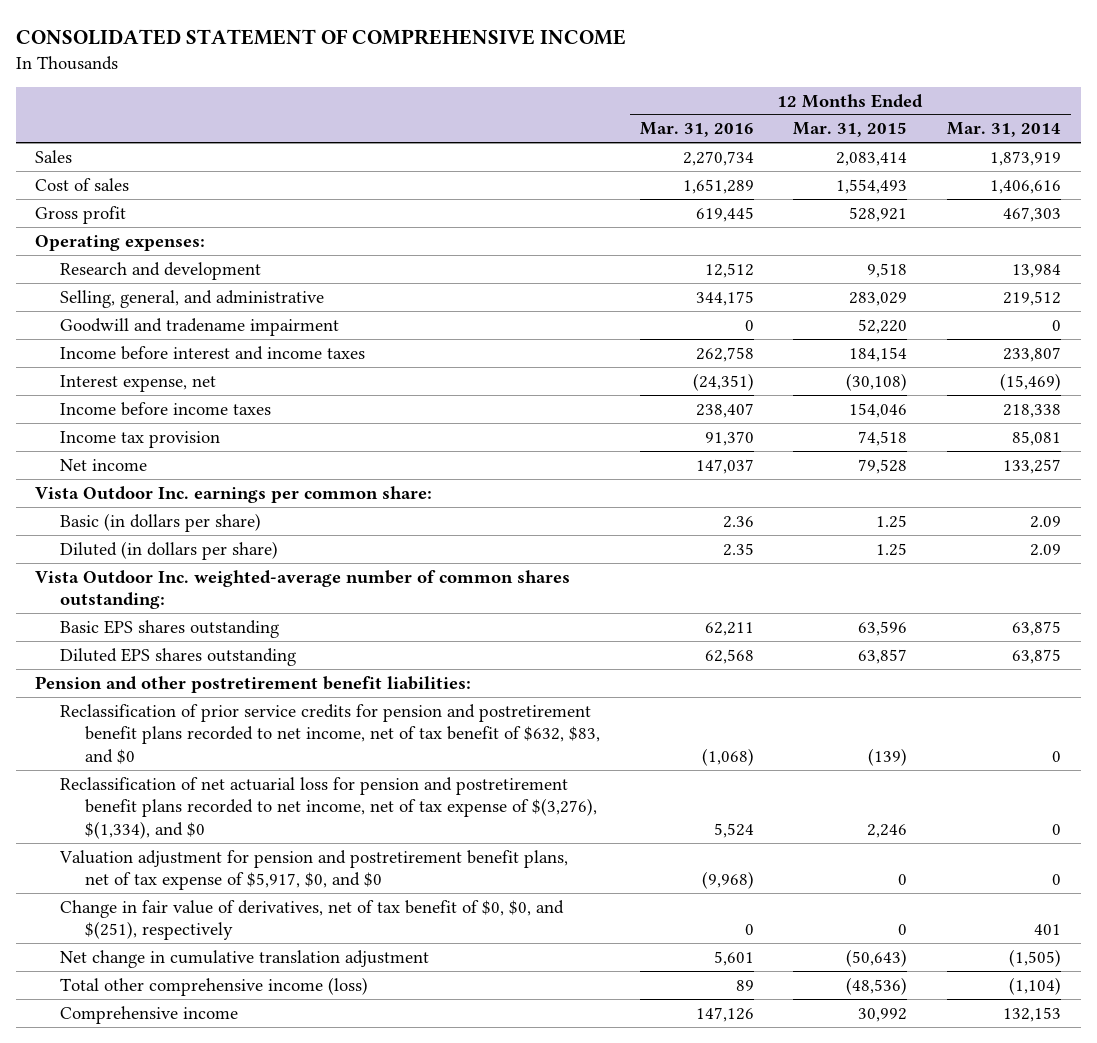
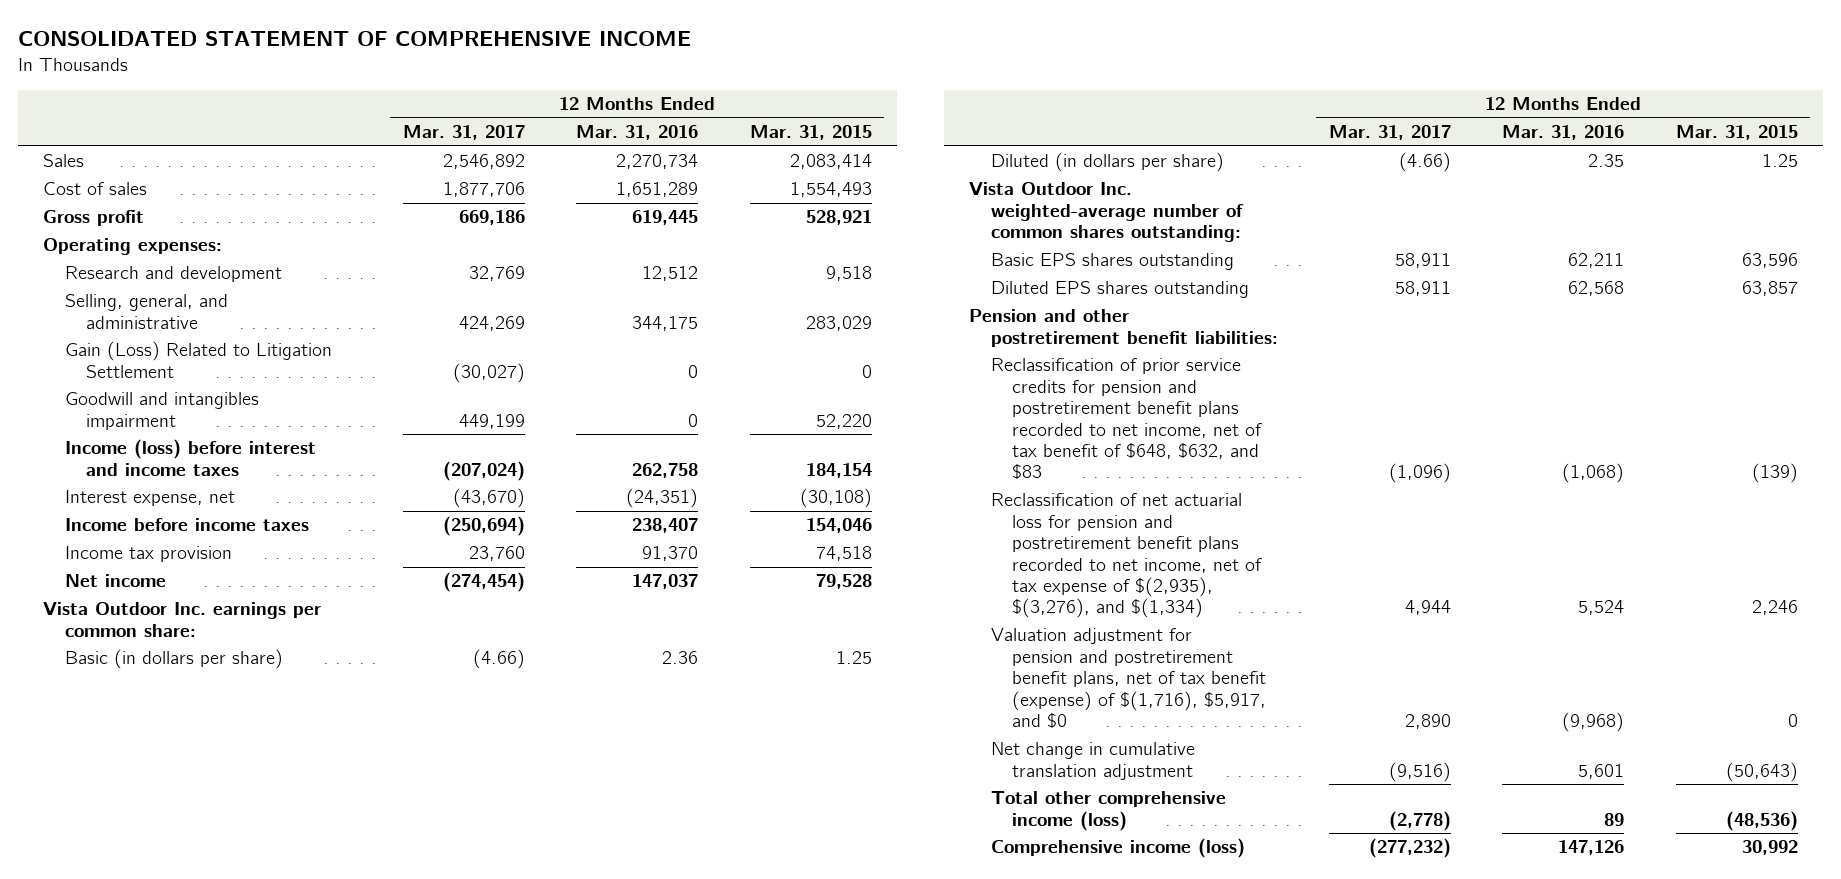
[947,122,1062,138] Mar. 31, 2014 -> none
none -> [402,125,525,141] Mar. 31, 2017
none -> [64,341,332,378] Gain (Loss) Related to Litigation Settlement
[60,317,340,336] Goodwill and tradename impairment -> [64,392,259,430] Goodwill and intangibles impairment
[60,345,366,360] Income before interest and income taxes -> [64,439,316,476] Income (loss) before interest and income taxes
[60,899,565,941] Change in fair value of derivatives, net of tax benefit of $0, $0, and $(251), respectively -> none
[60,703,601,765] Reclassification of prior service credits for pension and postretirement benefit plans recorded to net income, net of tax benefit of $632, $83, and $0 -> [990,358,1263,480] Reclassification of prior service credits for pension and postretirement benefit plans recorded to net income, net of tax benefit of $648, $632, and $83
[60,776,598,840] Reclassification of net actuarial loss for pension and postretirement benefit plans recorded to net income, net of tax expense of $(3,276), $(1,334), and $0 -> [990,493,1263,619] Reclassification of net actuarial loss for pension and postretirement benefit plans recorded to net income, net of tax expense of $(2,935), $(3,276), and $(1,334)
[59,849,569,891] Valuation adjustment for pension and postretirement benefit plans, net of tax expense of $5,917, $0, and $0 -> [990,628,1267,729] Valuation adjustment for pension and postretirement benefit plans, net of tax benefit (expense) of $(1,716), $5,917, and $0
[60,1005,239,1024] Comprehensive income -> [990,838,1245,859] Comprehensive income (loss)

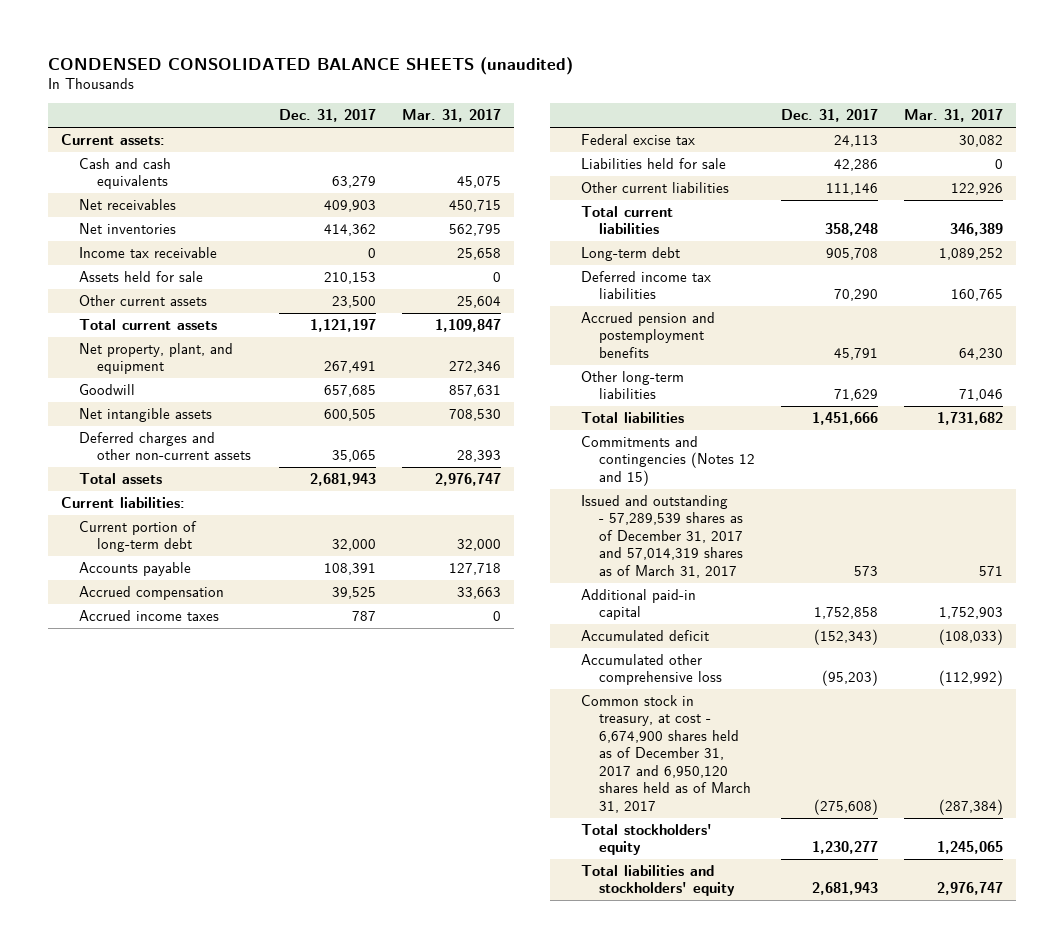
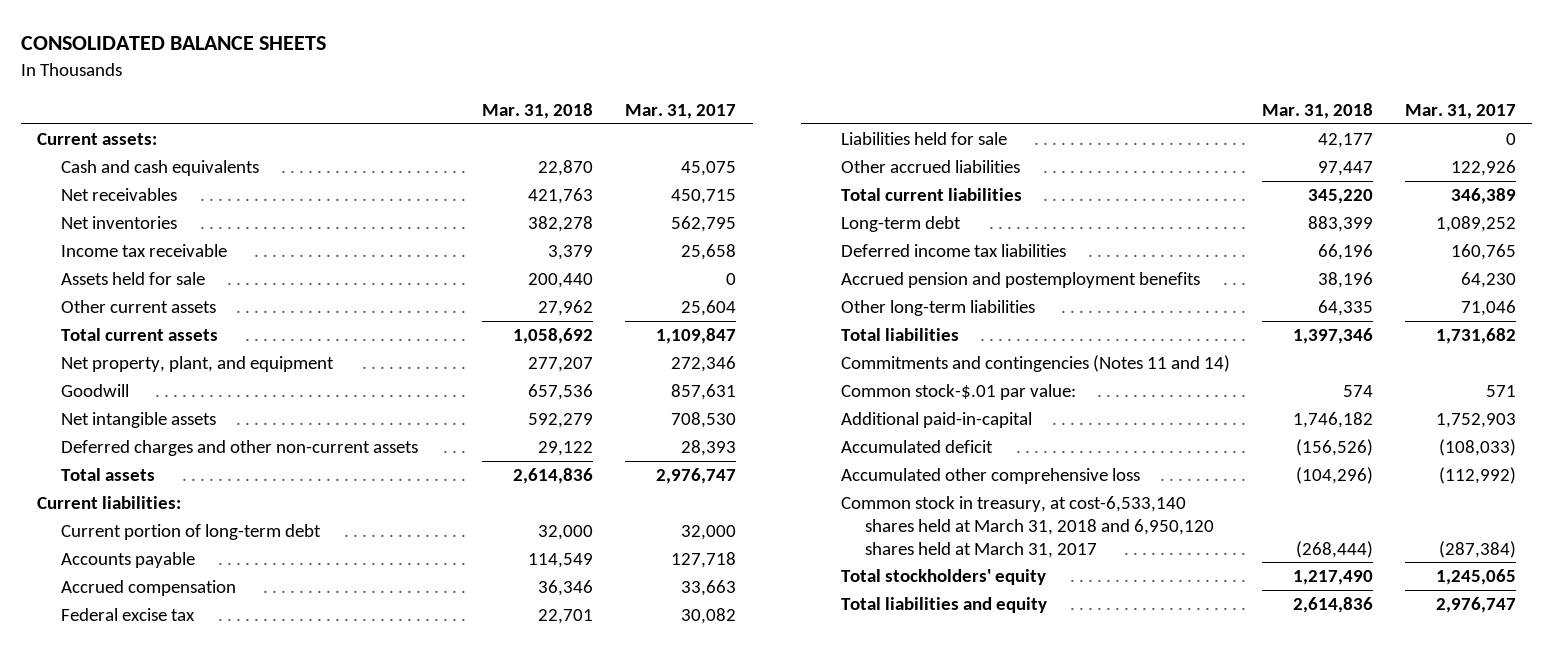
[47,56,573,75] CONDENSED CONSOLIDATED BALANCE SHEETS (unaudited) -> [20,36,326,51] CONSOLIDATED BALANCE SHEETS
[279,109,377,123] Dec. 31, 2017 -> none
none -> [482,102,594,119] Mar. 31, 2018
[78,609,219,621] Accrued income taxes -> none
[580,181,729,193] Other current liabilities -> [840,160,1020,174] Other accrued liabilities
[580,435,756,486] Commitments and contingencies (Notes 12 and 15) -> [840,355,1230,373] Commitments and contingencies (Notes 11 and 14)
[580,494,744,578] Issued and outstanding - 57,289,539 shares as of December 31, 2017 and 57,014,319 shares as of March 31, 2017 -> [840,384,1076,401] Common stock-$.01 par value:
[580,588,696,621] Additional paid-in capital -> [840,412,1032,429] Additional paid-in-capital
[580,694,752,813] Common stock in treasury, at cost - 6,674,900 shares held as of December 31, 2017 and 6,950,120 shares held as of March 31, 2017 -> [840,496,1214,558] Common stock in treasury, at cost-6,533,140 shares held at March 31, 2018 and 6,950,120 shares held at March 31, 2017
[580,864,736,897] Total liabilities and stockholders' equity -> [840,597,1047,614] Total liabilities and equity

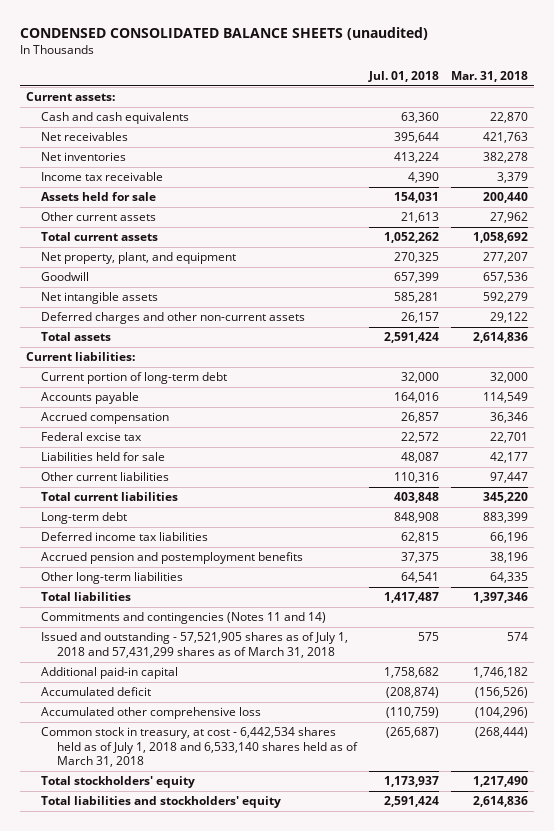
[20,36,326,51] CONSOLIDATED BALANCE SHEETS -> [19,27,428,41] CONDENSED CONSOLIDATED BALANCE SHEETS (unaudited)
[625,103,737,119] Mar. 31, 2017 -> none
none -> [367,70,439,82] Jul. 01, 2018
[840,160,1020,174] Other accrued liabilities -> [41,472,170,482] Other current liabilities
[840,384,1076,401] Common stock-$.01 par value: -> [41,632,349,658] Issued and outstanding - 57,521,905 shares as of July 1, 2018 and 57,431,299 shares as of March 31, 2018
[840,412,1032,429] Additional paid-in-capital -> [41,667,179,680] Additional paid-in capital
[840,496,1214,558] Common stock in treasury, at cost-6,533,140 shares held at March 31, 2018 and 6,950,120 shares held at March 31, 2017 -> [41,727,358,768] Common stock in treasury, at cost - 6,442,534 shares held as of July 1, 2018 and 6,533,140 shares held as of March 31, 2018
[840,597,1047,614] Total liabilities and equity -> [41,796,282,809] Total liabilities and stockholders' equity

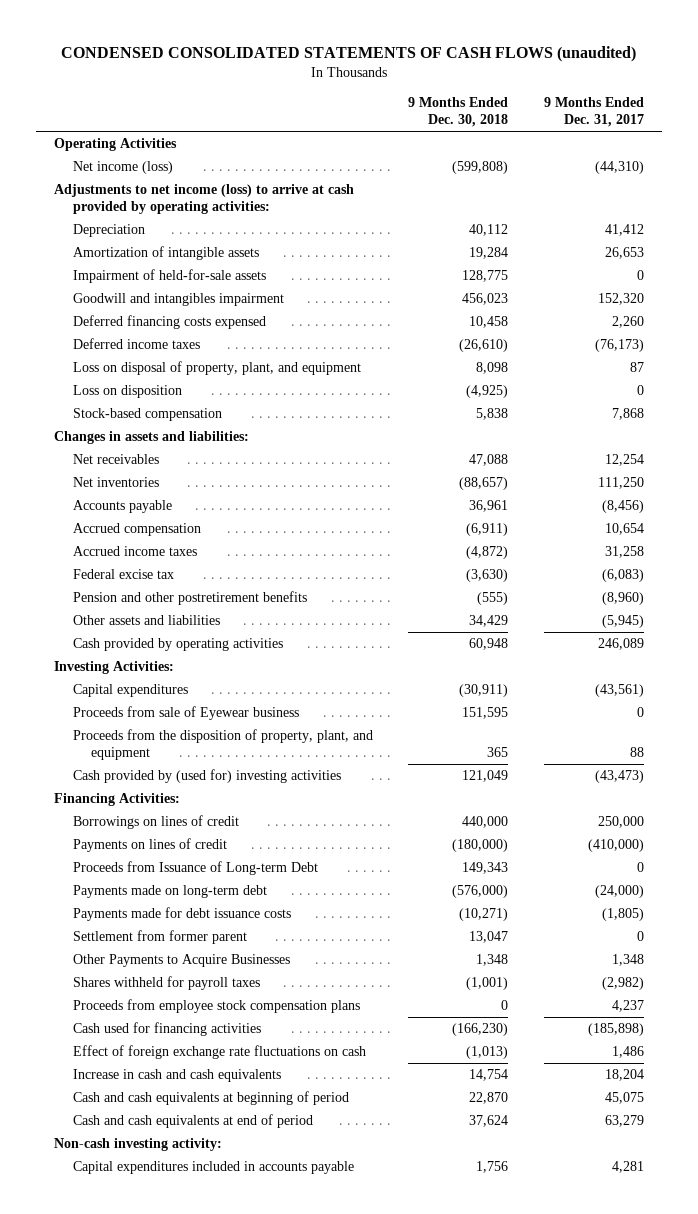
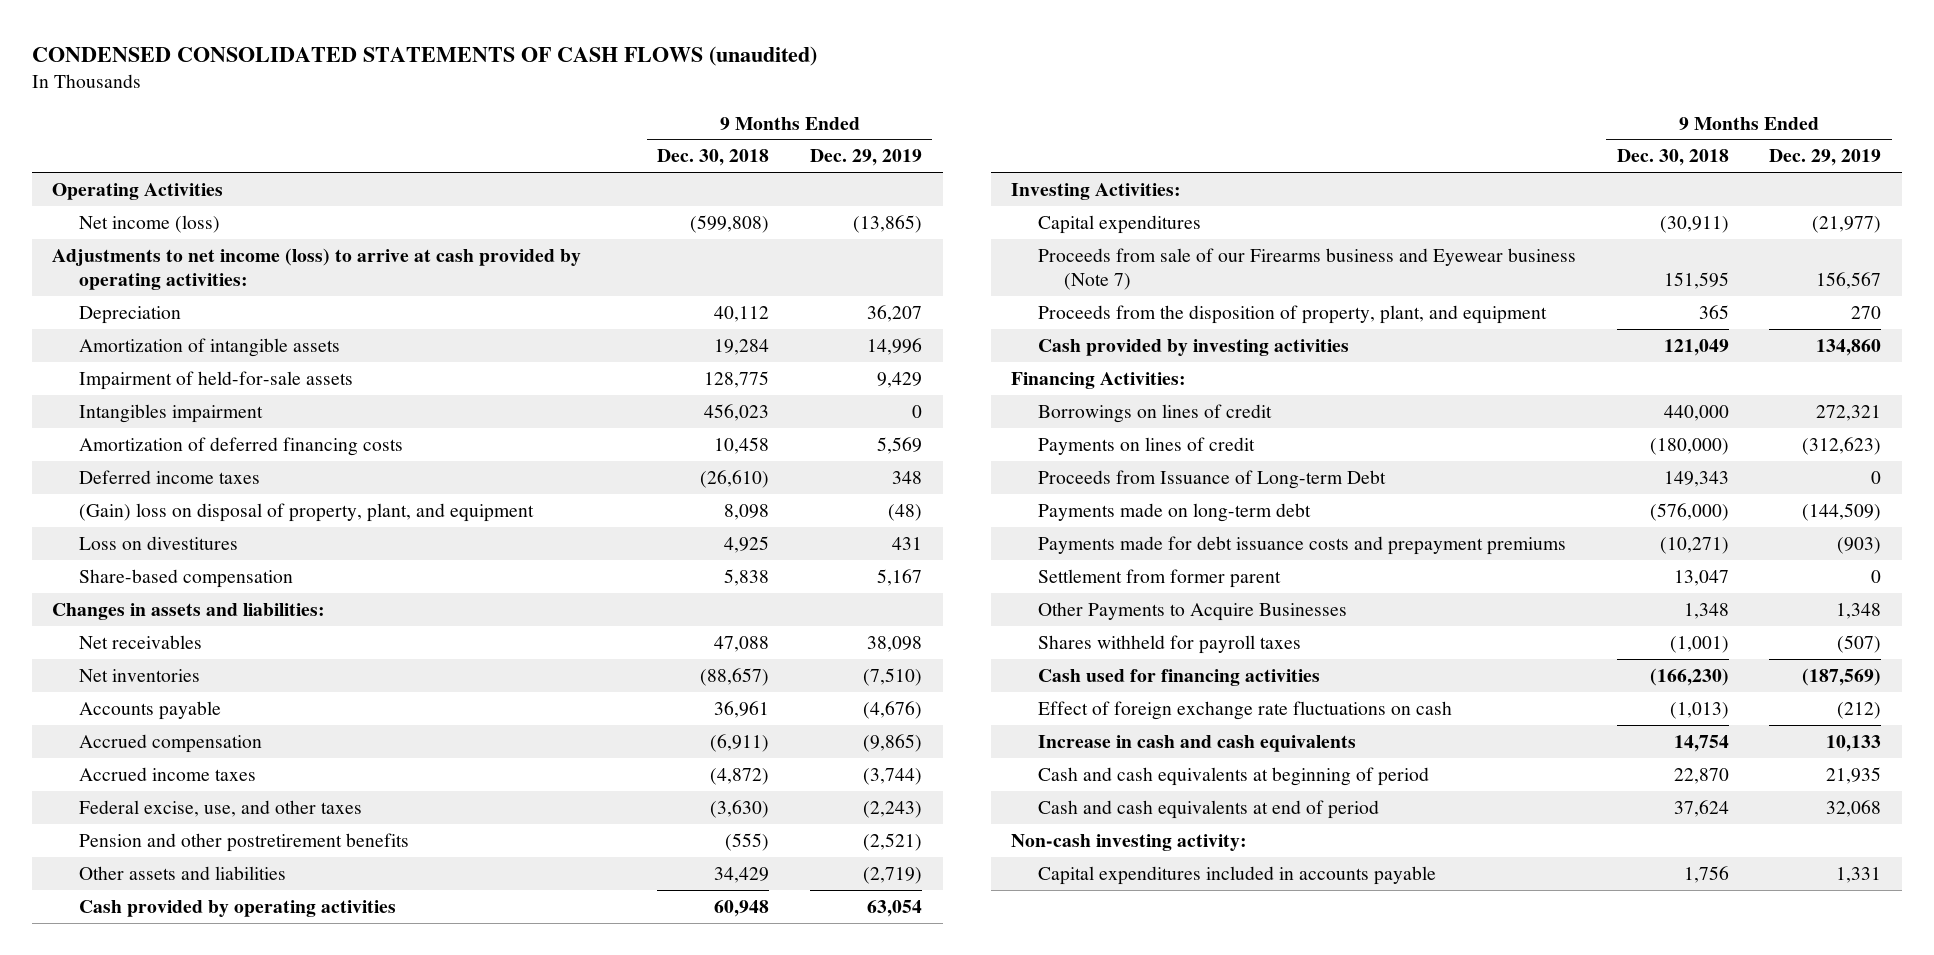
[544,97,645,128] 9 Months Ended Dec. 31, 2017 -> none
none -> [810,149,923,167] Dec. 29, 2019
[72,292,284,306] Goodwill and intangibles impairment -> [78,403,263,423] Intangibles impairment
[72,314,266,329] Deferred financing costs expensed -> [78,436,403,456] Amortization of deferred financing costs
[72,360,361,375] Loss on disposal of property, plant, and equipment -> [78,502,534,522] (Gain) loss on disposal of property, plant, and equipment
[72,384,182,398] Loss on disposition -> [78,535,238,550] Loss on divestitures
[466,384,509,398] (4,925) -> [724,535,770,553] 4,925
[72,407,222,421] Stock-based compensation -> [78,568,293,588] Share-based compensation
[72,568,174,579] Federal excise tax -> [78,799,362,817] Federal excise, use, and other taxes
[72,705,299,720] Proceeds from sale of Eyewear business -> [1037,247,1576,290] Proceeds from sale of our Firearms business and Eyewear business (Note 7)
[72,768,341,783] Cash provided by (used for) investing activities -> [1037,338,1349,356] Cash provided by investing activities
[72,906,291,921] Payments made for debt issuance costs -> [1037,535,1566,555] Payments made for debt issuance costs and prepayment premiums
[72,998,360,1013] Proceeds from employee stock compensation plans -> none

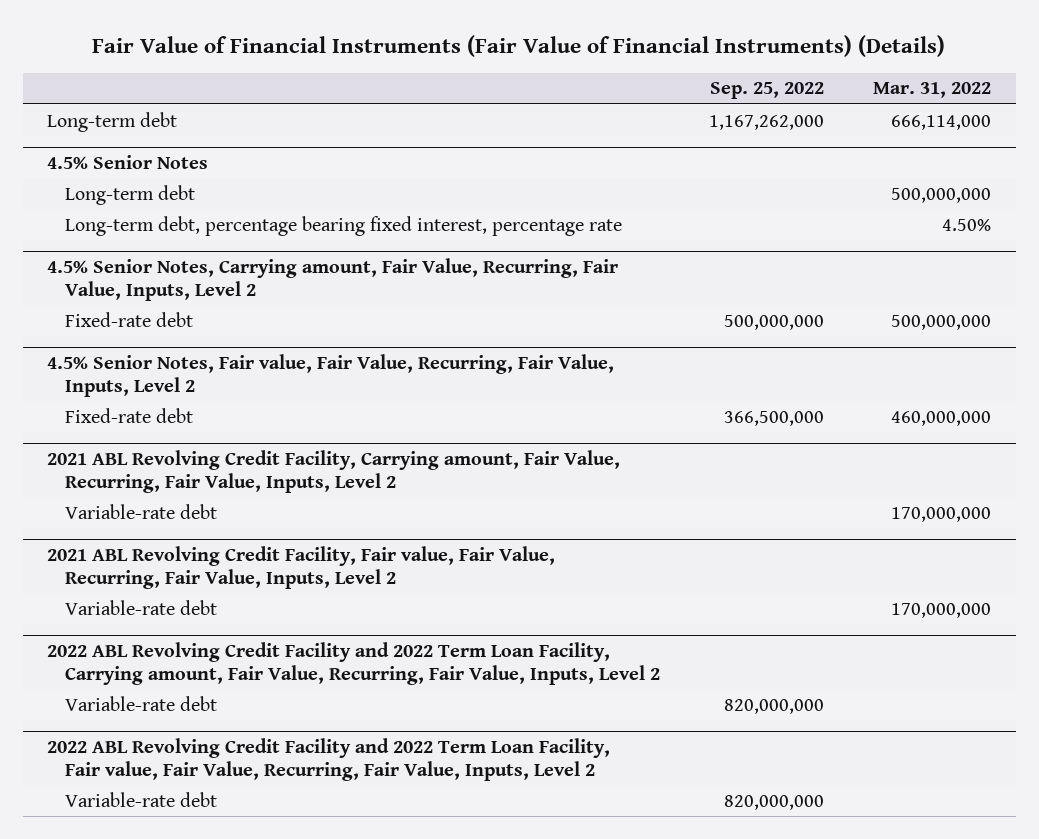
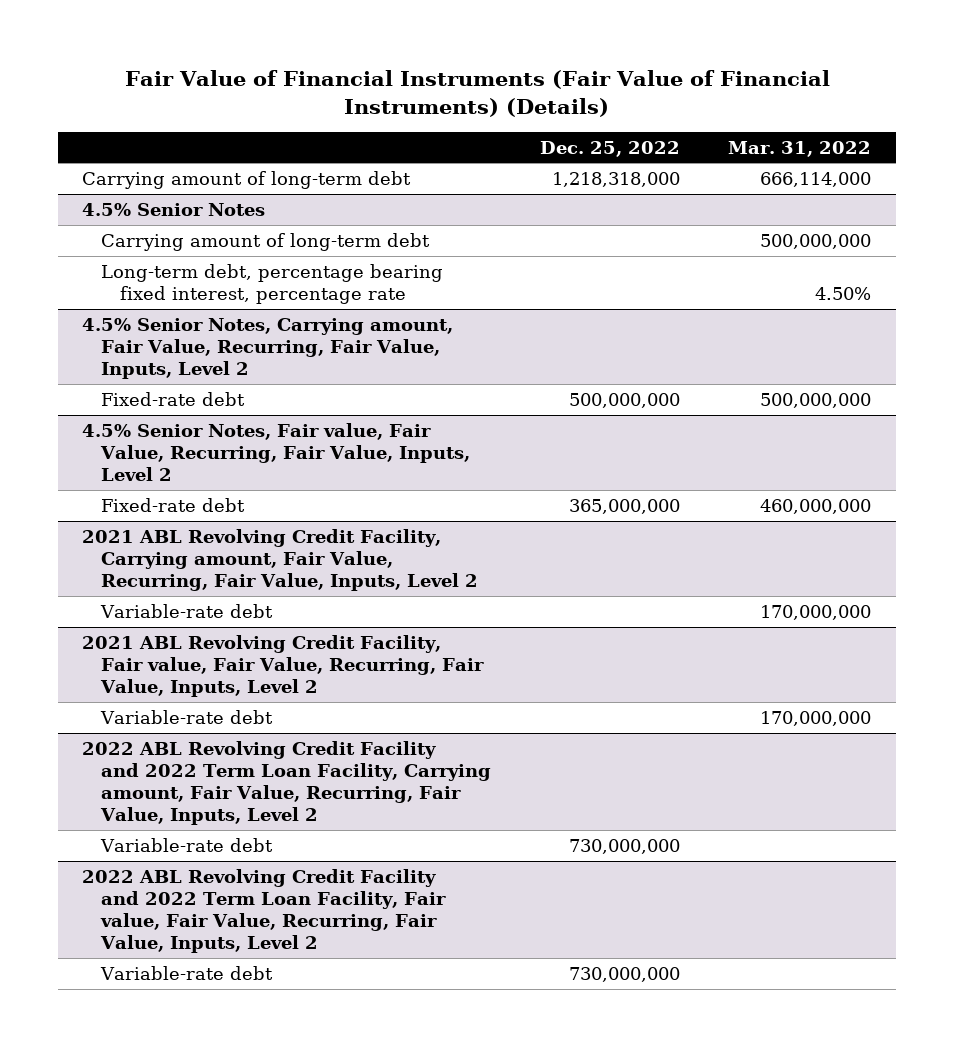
[709,82,824,100] Sep. 25, 2022 -> none
none -> [539,140,680,157] Dec. 25, 2022
[47,111,178,132] Long-term debt -> [82,170,412,189] Carrying amount of long-term debt
[64,184,195,205] Long-term debt -> [101,232,431,251] Carrying amount of long-term debt

